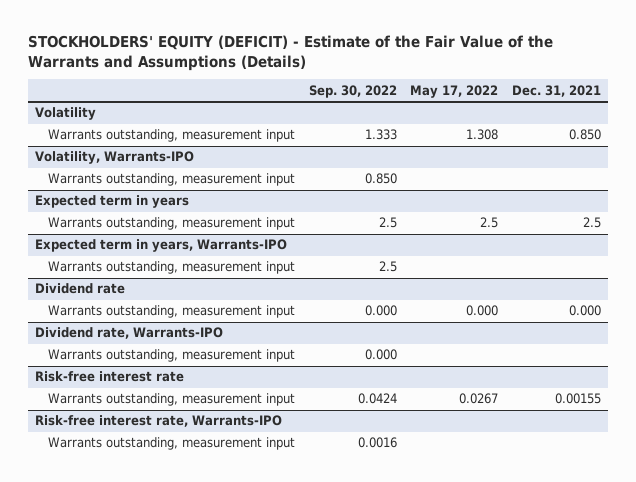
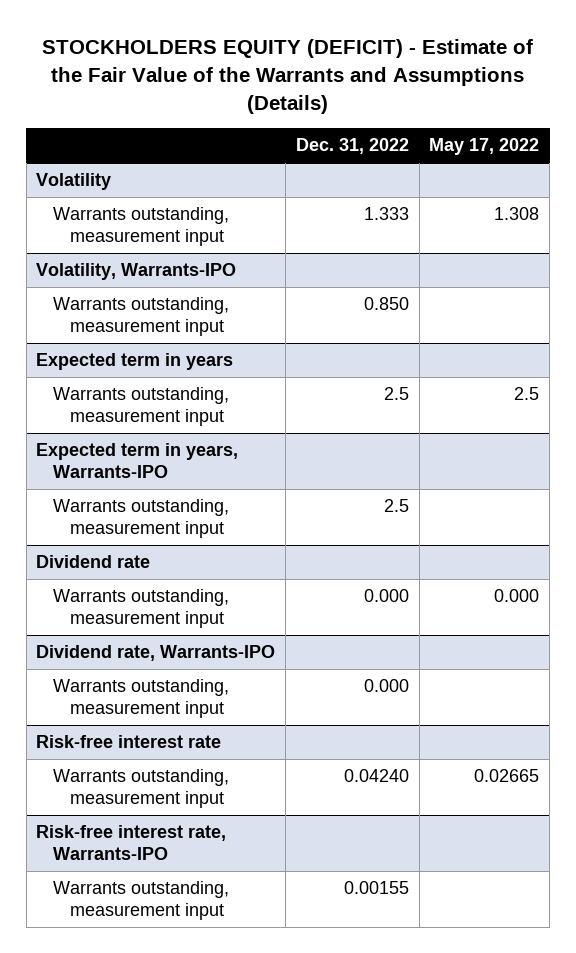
[27,35,553,71] STOCKHOLDERS' EQUITY (DEFICIT) - Estimate of the Fair Value of the Warrants and Assumptions (Details) -> [41,39,533,114] STOCKHOLDERS EQUITY (DEFICIT) - Estimate of the Fair Value of the Warrants and Assumptions (Details)
[308,84,397,98] Sep. 30, 2022 -> none
[512,84,602,97] Dec. 31, 2021 -> none
none -> [295,138,409,155] Dec. 31, 2022
[459,393,499,405] 0.0267 -> [474,769,540,783] 0.02665

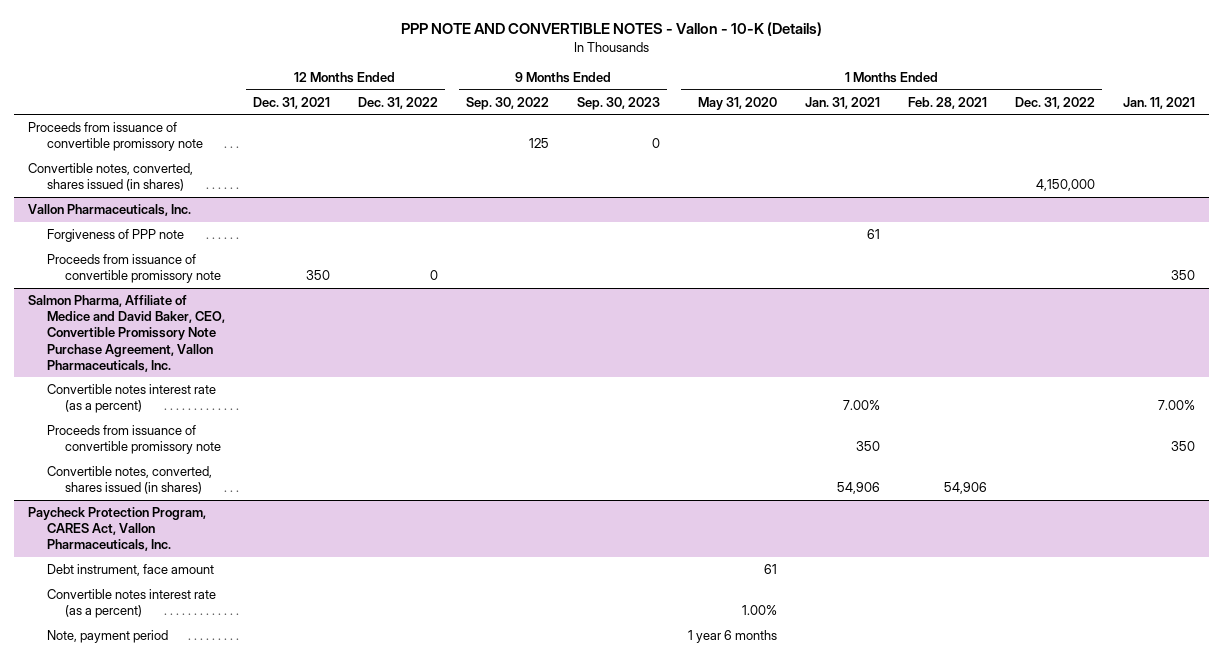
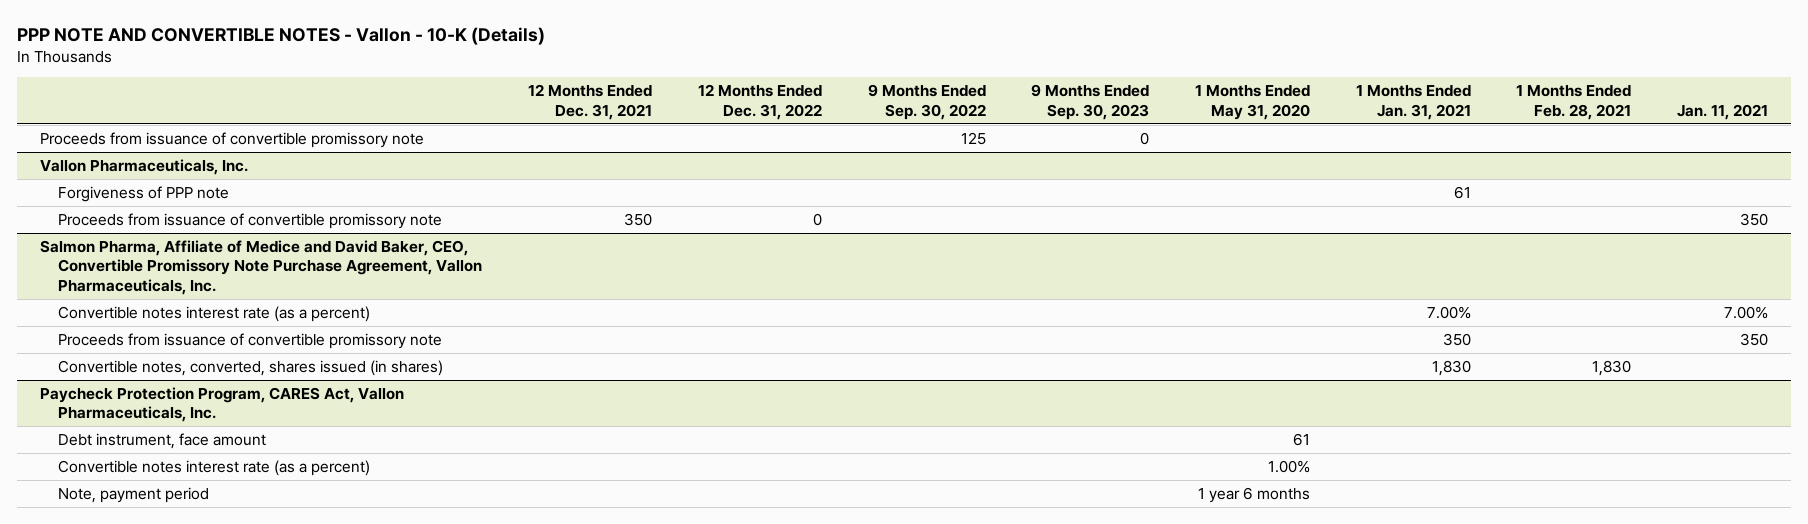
[1015,96,1096,109] Dec. 31, 2022 -> none
[28,163,194,192] Convertible notes, converted, shares issued (in shares) -> none
[837,482,881,495] 54,906 -> [1431,359,1471,376] 1,830
[944,482,988,495] 54,906 -> [1592,359,1632,376] 1,830

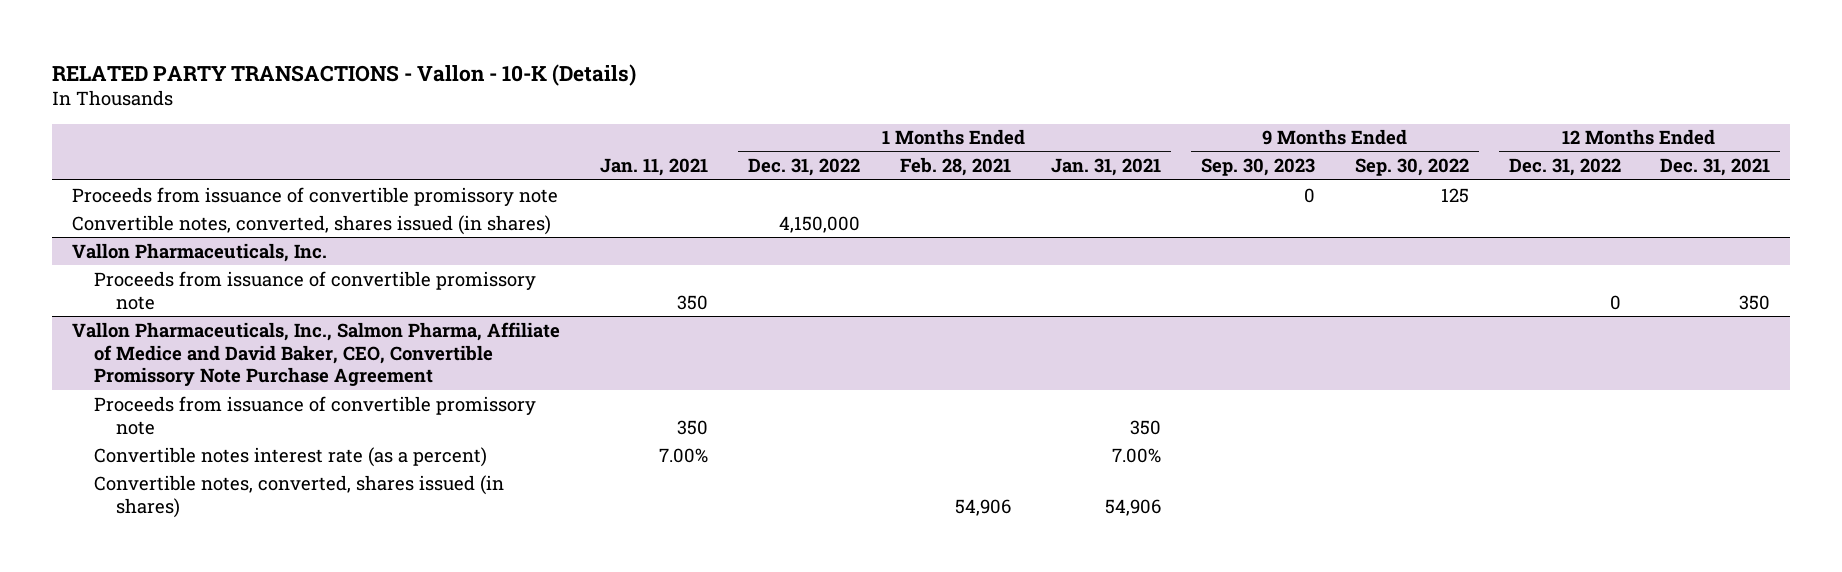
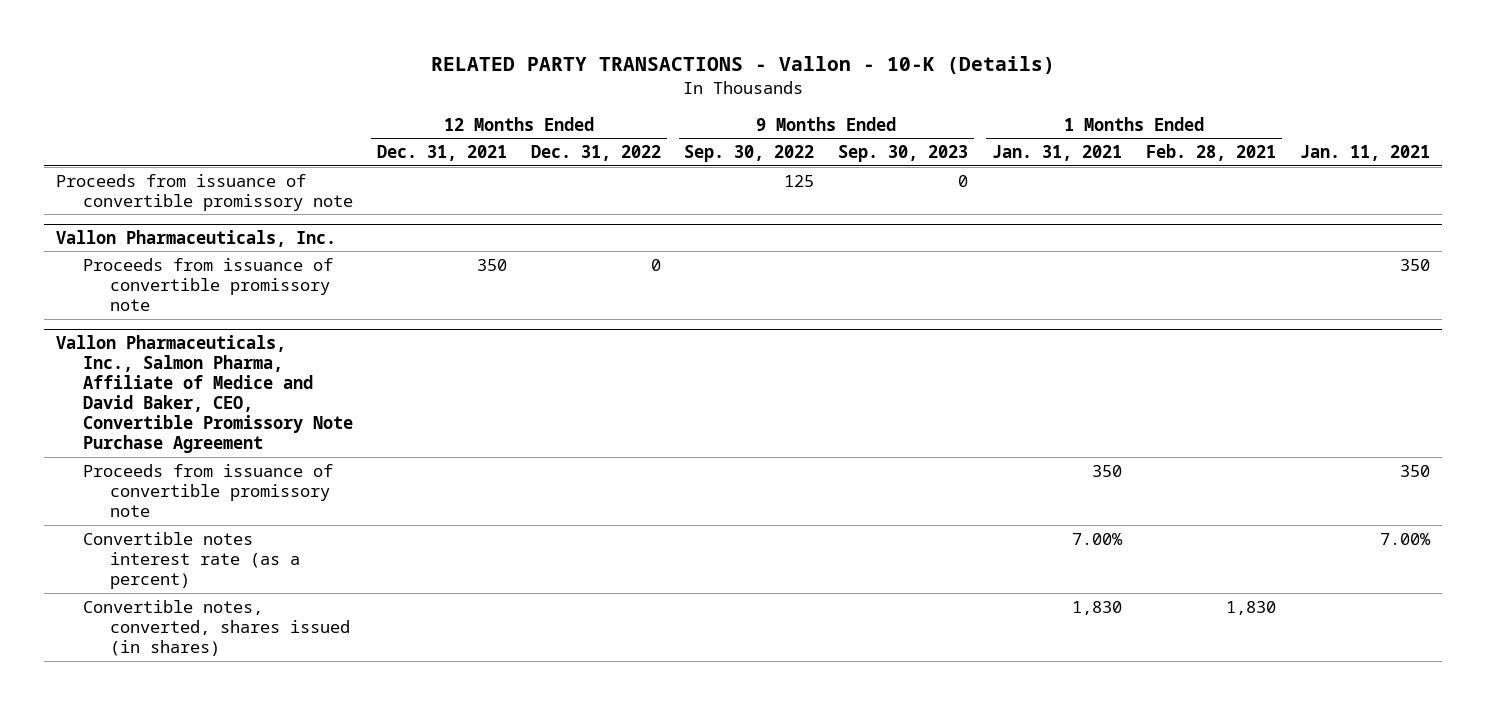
[747,158,860,177] Dec. 31, 2022 -> none
[71,214,551,235] Convertible notes, converted, shares issued (in shares) -> none
[954,498,1011,516] 54,906 -> [1226,600,1277,615] 1,830
[1104,498,1161,516] 54,906 -> [1072,600,1123,615] 1,830

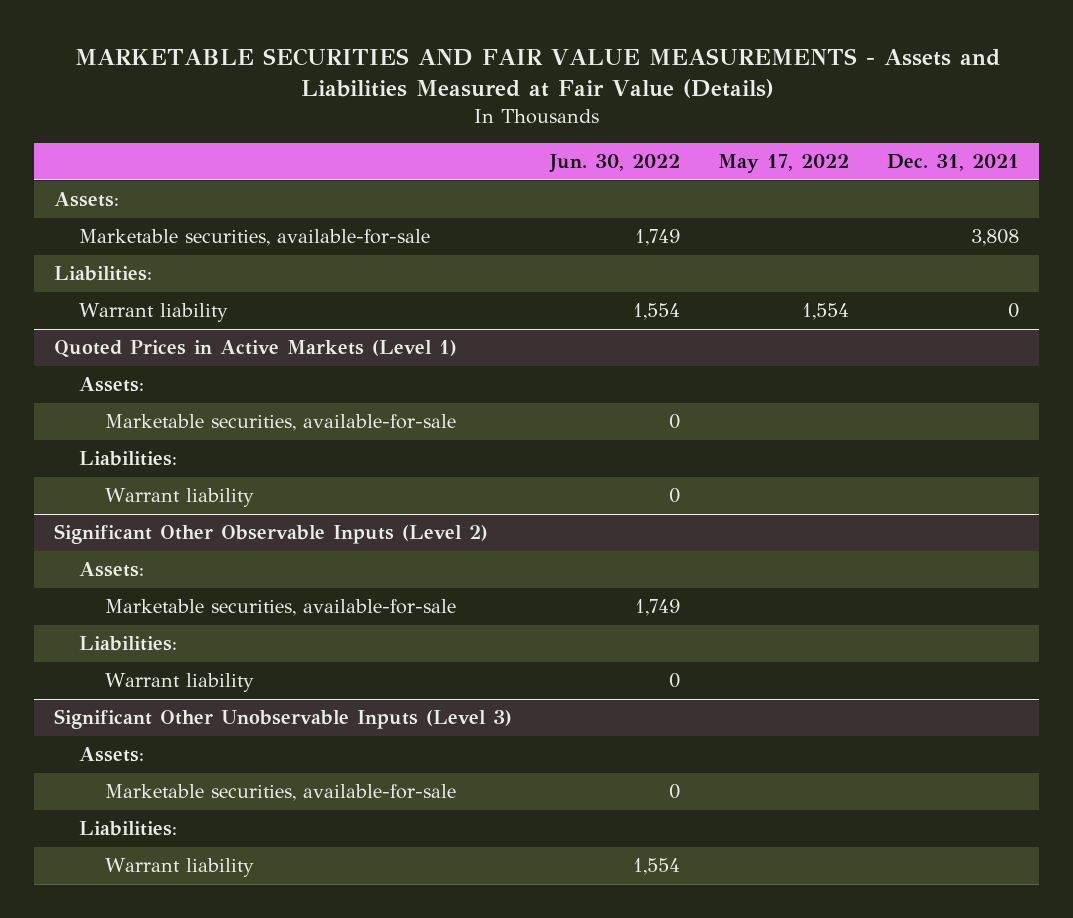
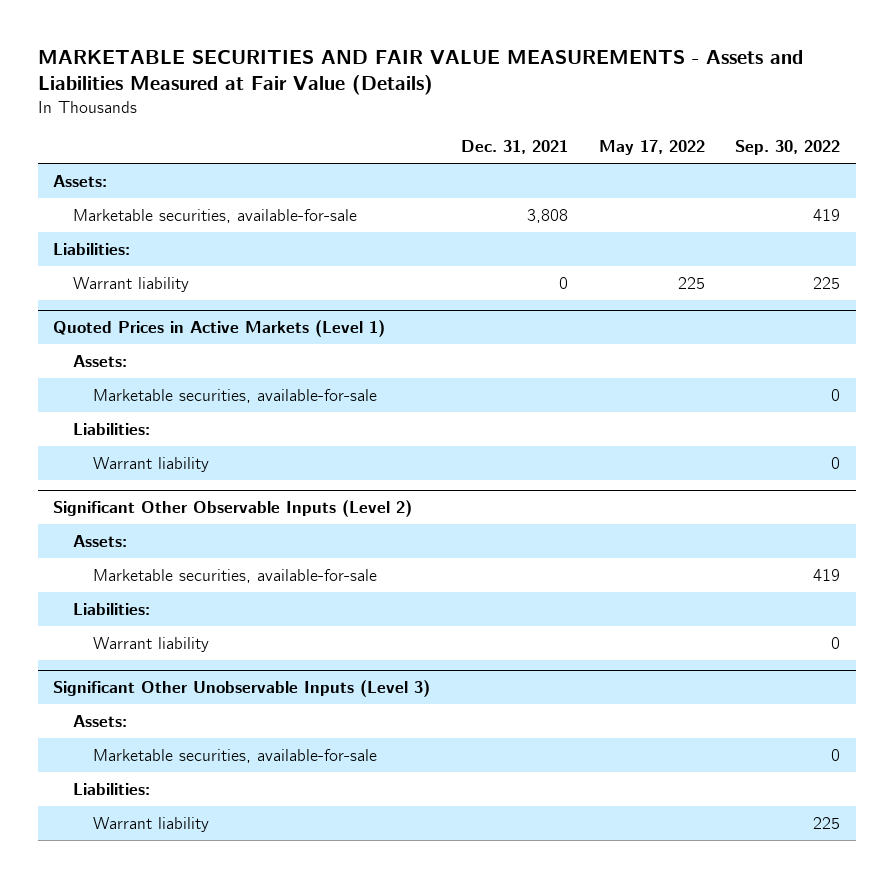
[548,154,680,174] Jun. 30, 2022 -> none
none -> [735,140,841,156] Sep. 30, 2022
[802,303,850,321] 1,554 -> [677,276,705,289] 225

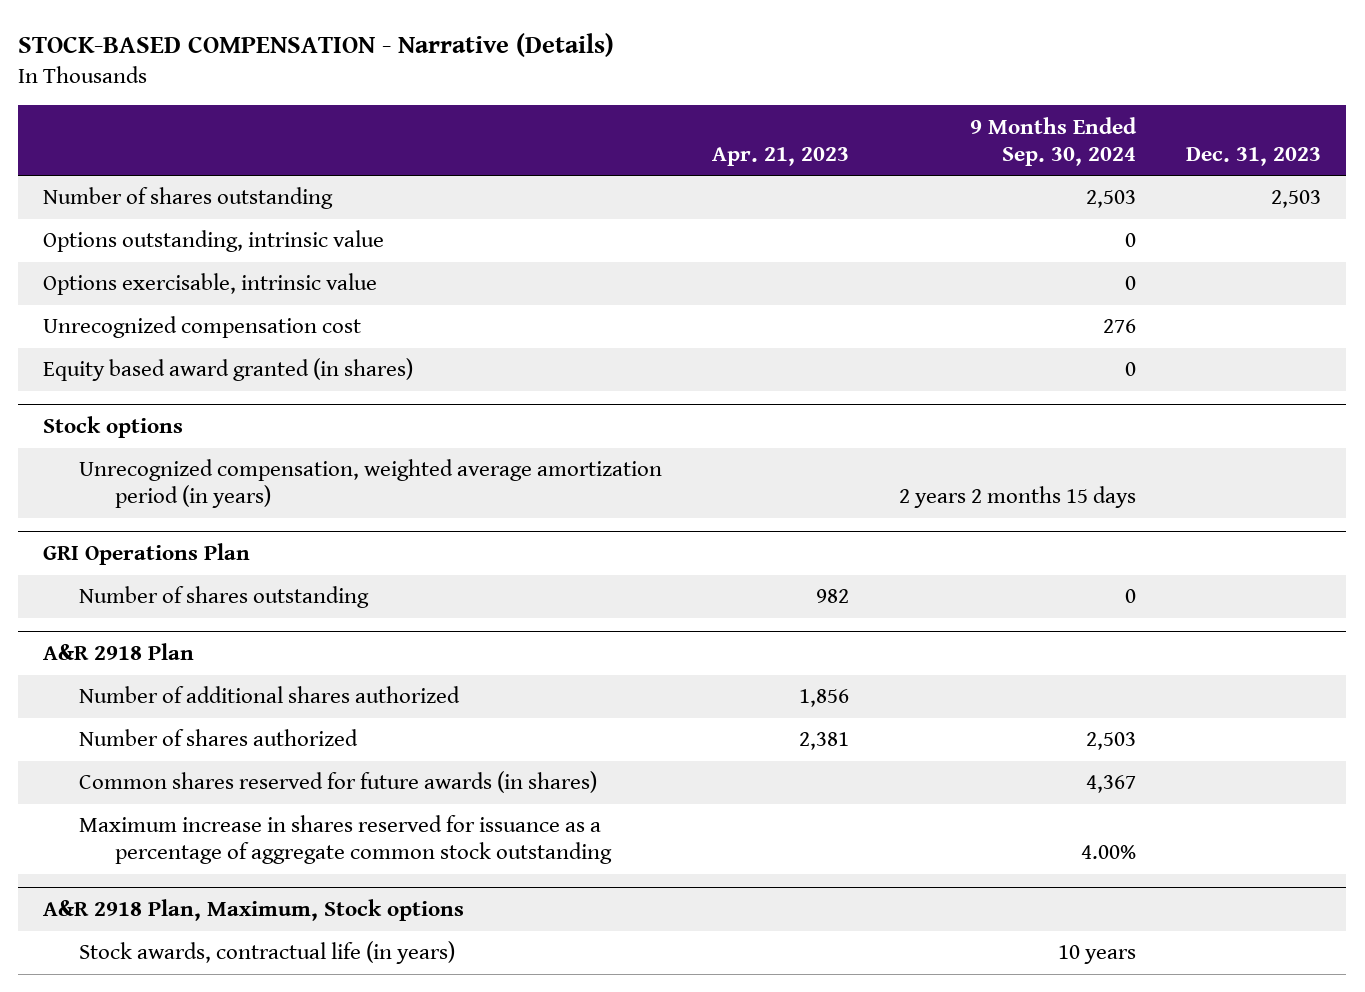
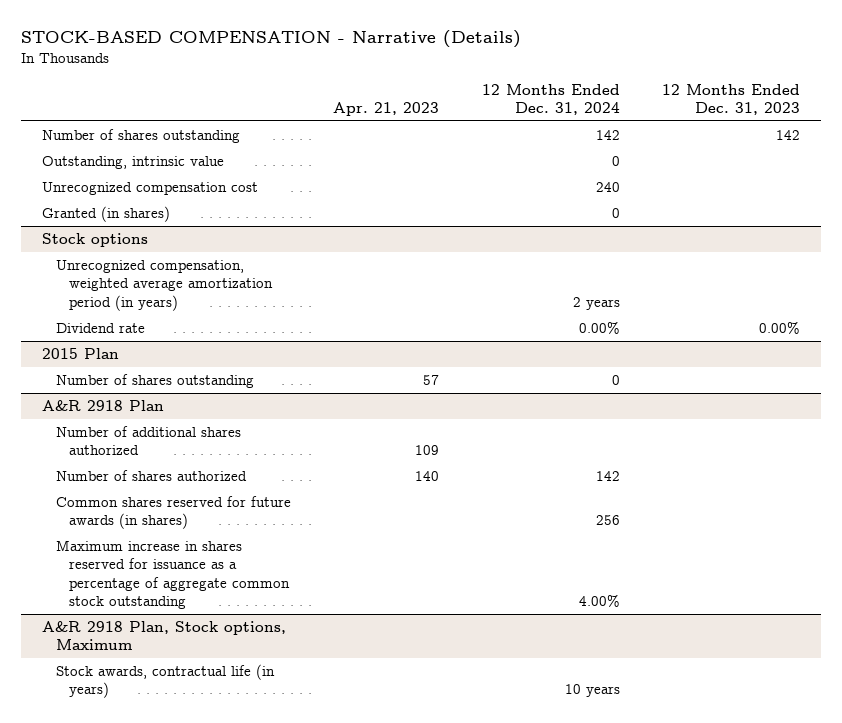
[970,116,1138,166] 9 Months Ended Sep. 30, 2024 -> none
[1186,146,1322,166] Dec. 31, 2023 -> none
none -> [481,83,620,116] 12 Months Ended Dec. 31, 2024
none -> [661,83,800,116] 12 Months Ended Dec. 31, 2023
[43,230,385,253] Options outstanding, intrinsic value -> none
[43,273,378,296] Options exercisable, intrinsic value -> [42,155,225,169] Outstanding, intrinsic value
[43,358,414,382] Equity based award granted (in shares) -> [42,205,171,222] Granted (in shares)
none -> [55,322,145,333] Dividend rate
[43,542,251,565] GRI Operations Plan -> [42,347,120,359] 2015 Plan
[816,589,850,604] 982 -> [423,374,440,385] 57
[799,689,850,708] 1,856 -> [415,445,440,456] 109
[799,732,850,751] 2,381 -> [415,470,440,481] 140
[43,898,465,921] A&R 2918 Plan, Maximum, Stock options -> [42,620,287,651] A&R 2918 Plan, Stock options, Maximum

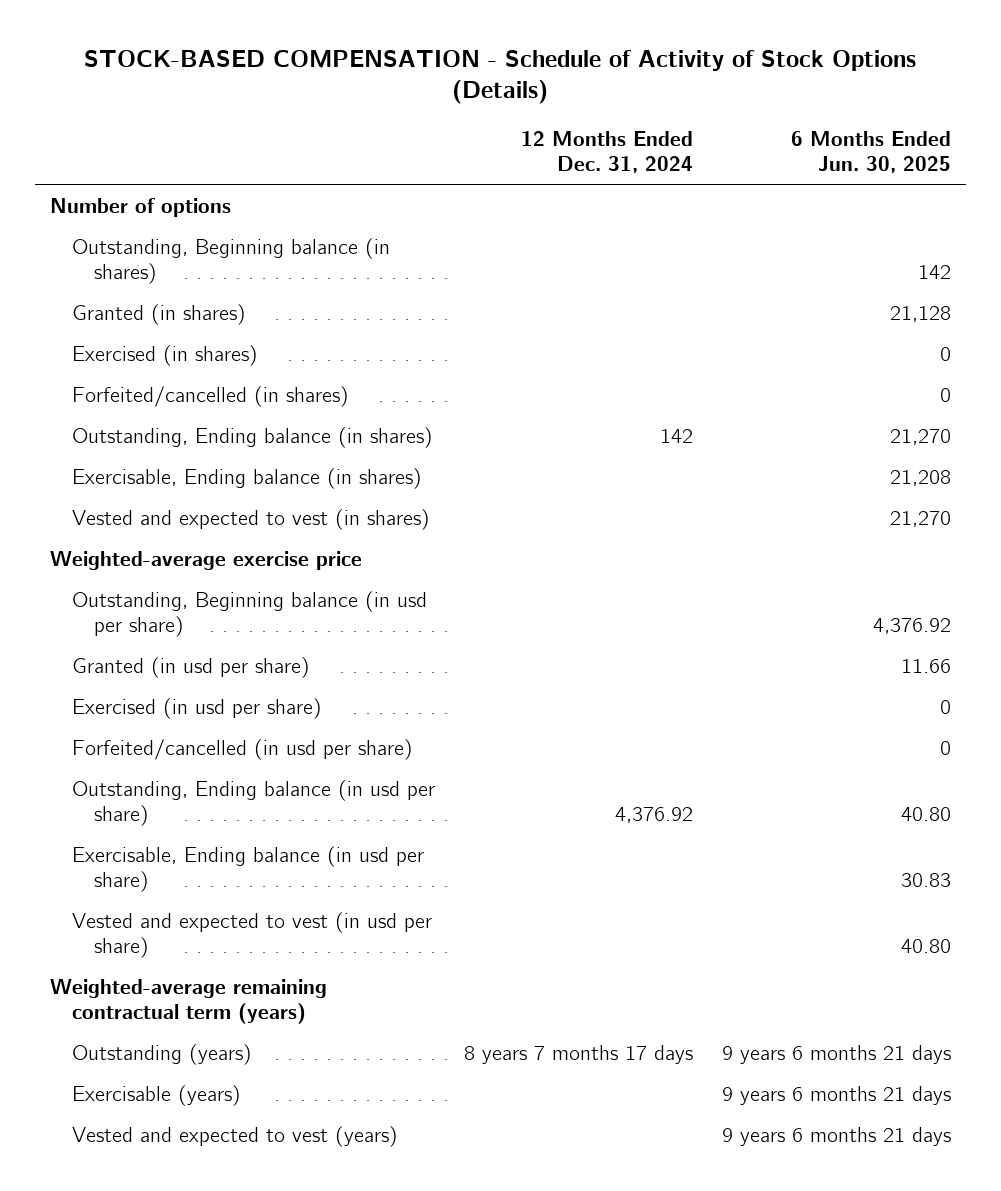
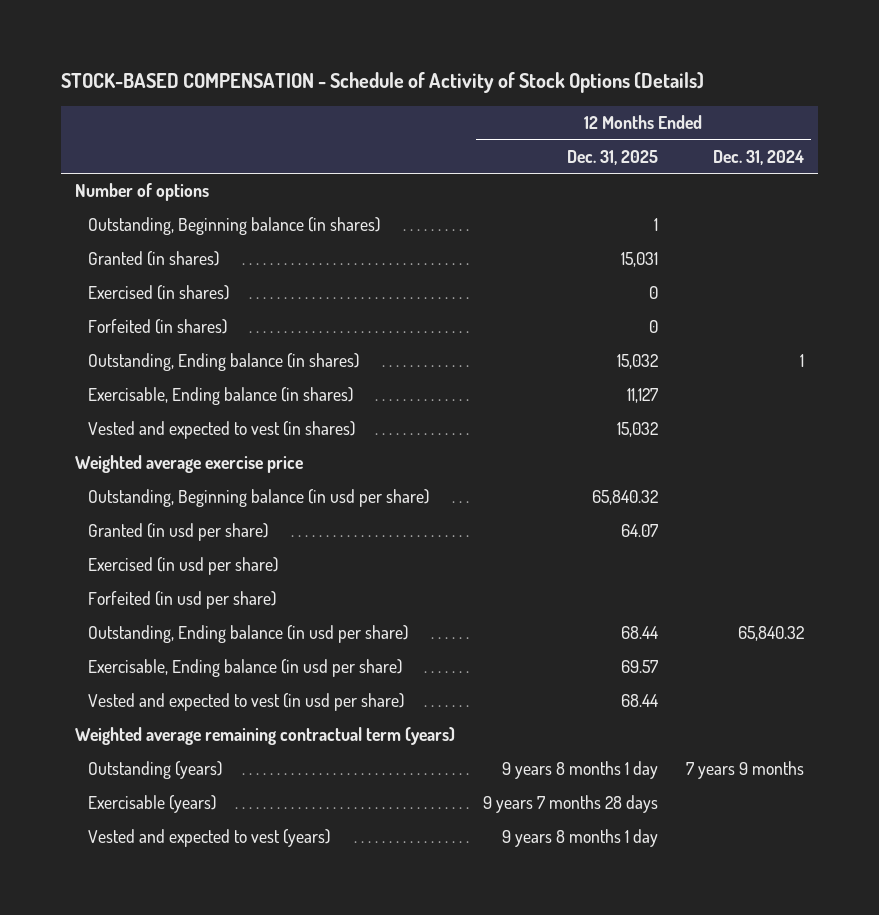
[791,131,952,174] 6 Months Ended Jun. 30, 2025 -> none
none -> [566,149,658,165] Dec. 31, 2025
[71,386,349,408] Forfeited/cancelled (in shares) -> [87,319,227,335] Forfeited (in shares)
[660,429,694,444] 142 -> [799,354,804,368] 1
[49,551,362,571] Weighted-average exercise price -> [75,455,304,474] Weighted average exercise price
[71,739,413,761] Forfeited/cancelled (in usd per share) -> [87,591,276,610] Forfeited (in usd per share)
[615,807,694,824] 4,376.92 -> [737,626,804,642] 65,840.32
[49,979,327,1025] Weighted-average remaining contractual term (years) -> [75,727,456,746] Weighted average remaining contractual term (years)
[464,1045,694,1065] 8 years 7 months 17 days -> [685,761,804,780] 7 years 9 months

